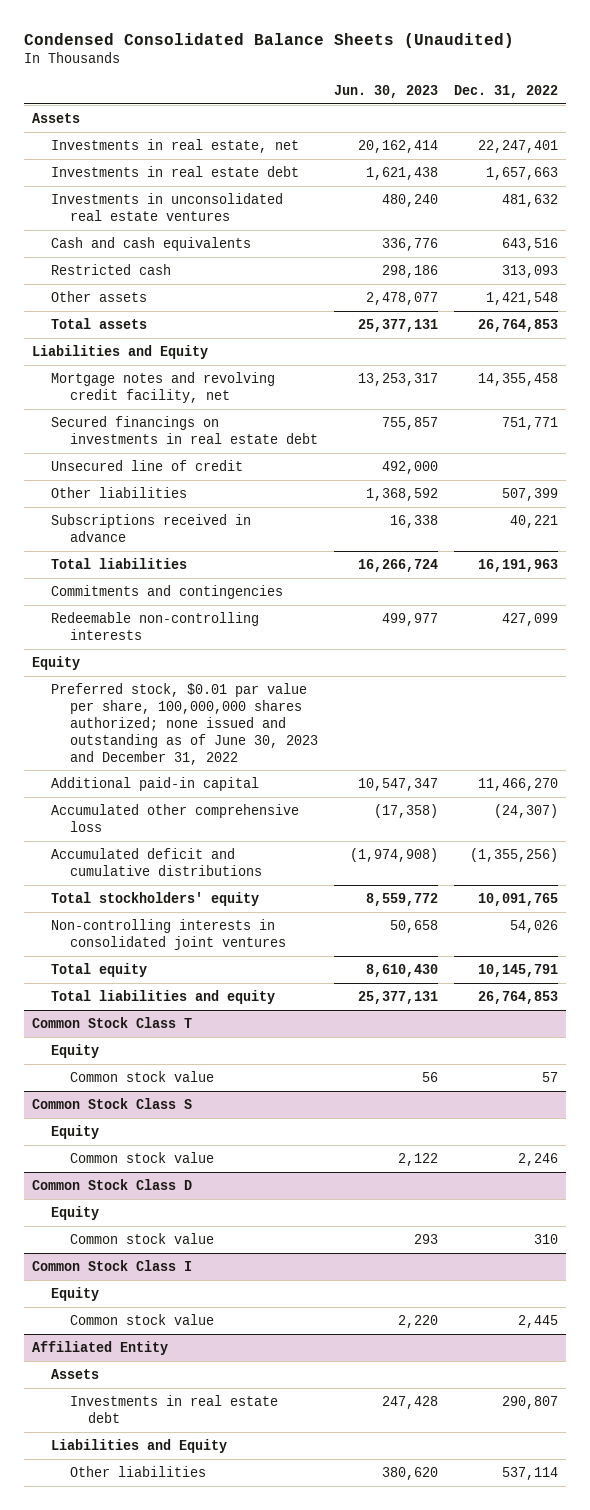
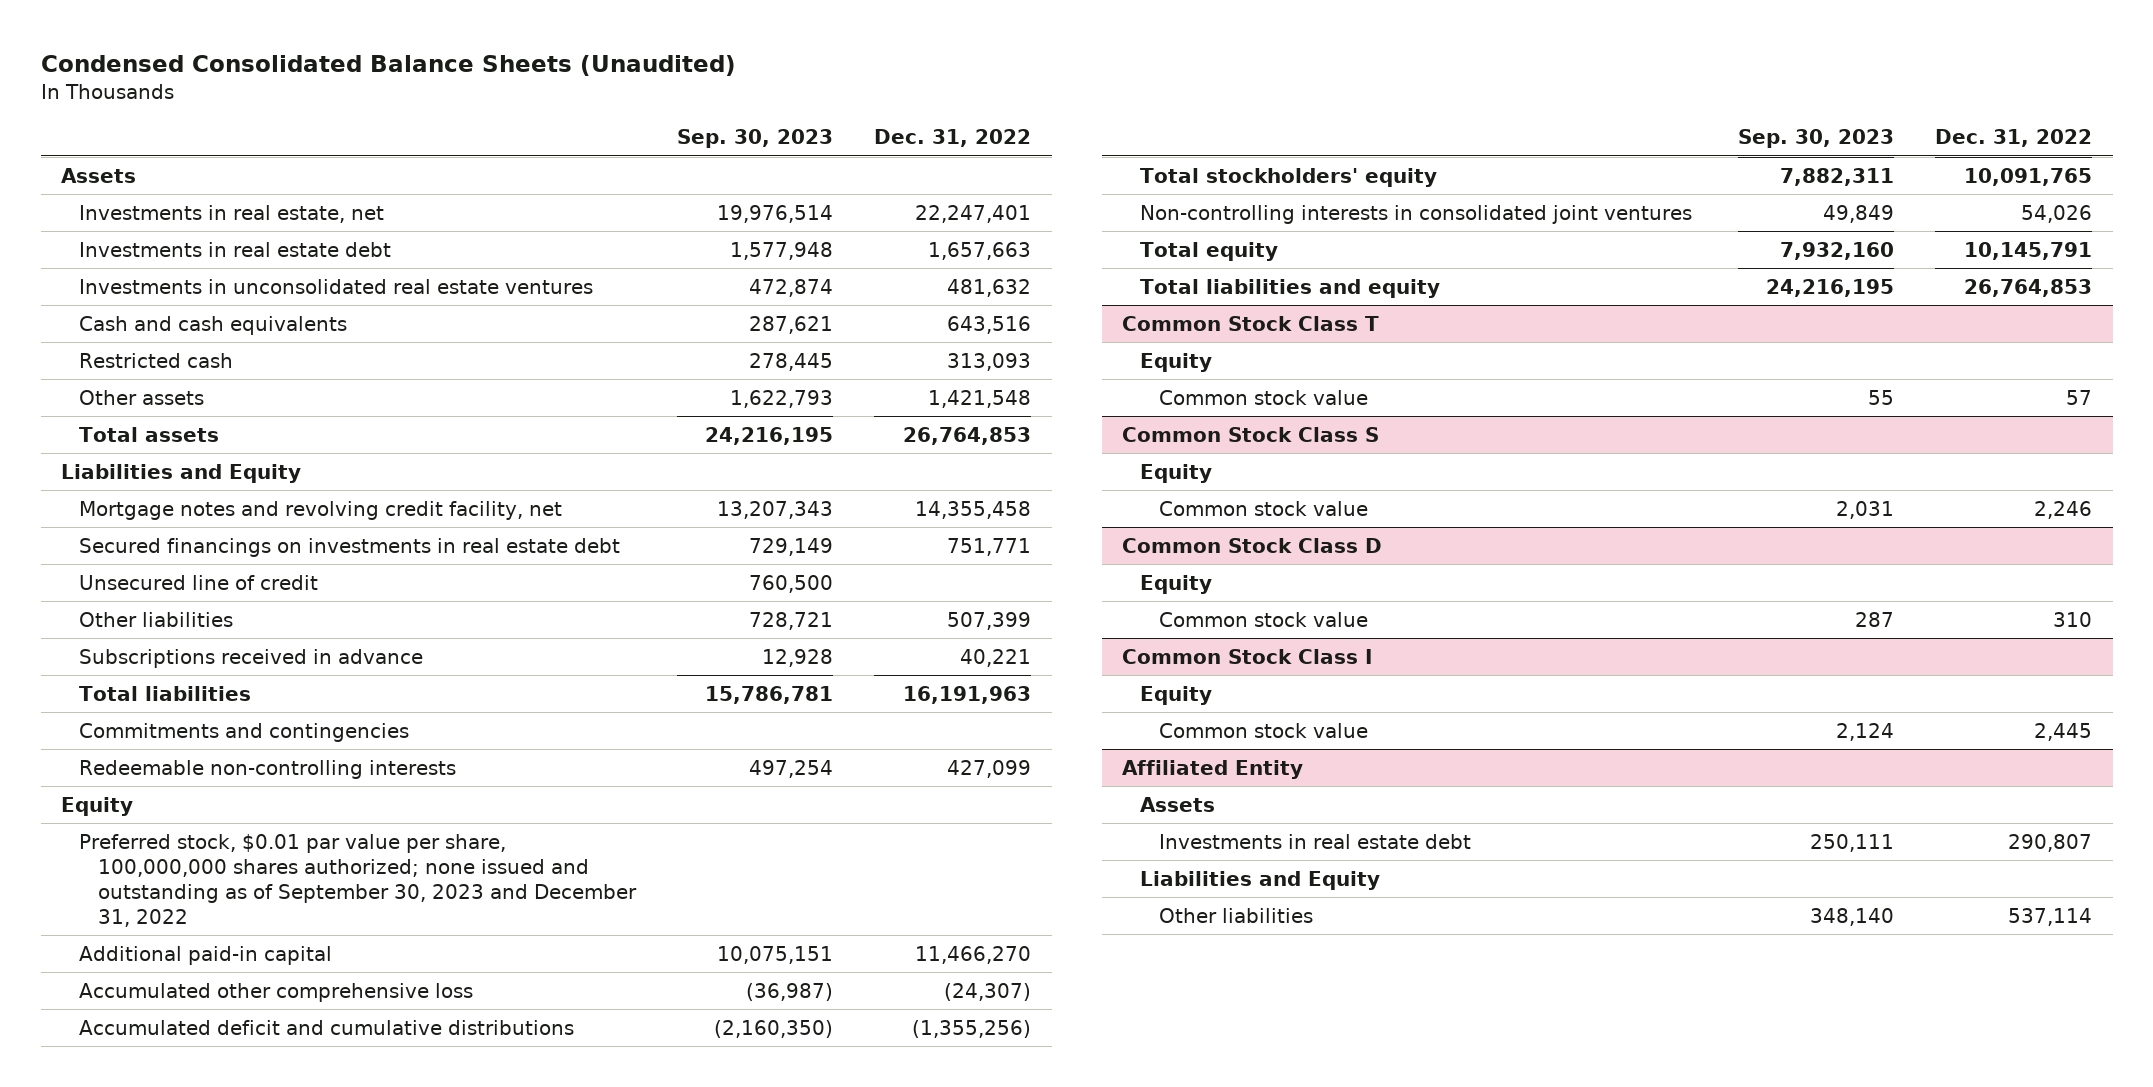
[333,84,438,98] Jun. 30, 2023 -> none
none -> [676,129,833,149] Sep. 30, 2023
[50,682,318,765] Preferred stock, $0.01 par value per share, 100,000,000 shares authorized; none issued and outstanding as of June 30, 2023 and December 31, 2022 -> [79,833,637,927] Preferred stock, $0.01 par value per share, 100,000,000 shares authorized; none issued and outstanding as of September 30, 2023 and December 31, 2022

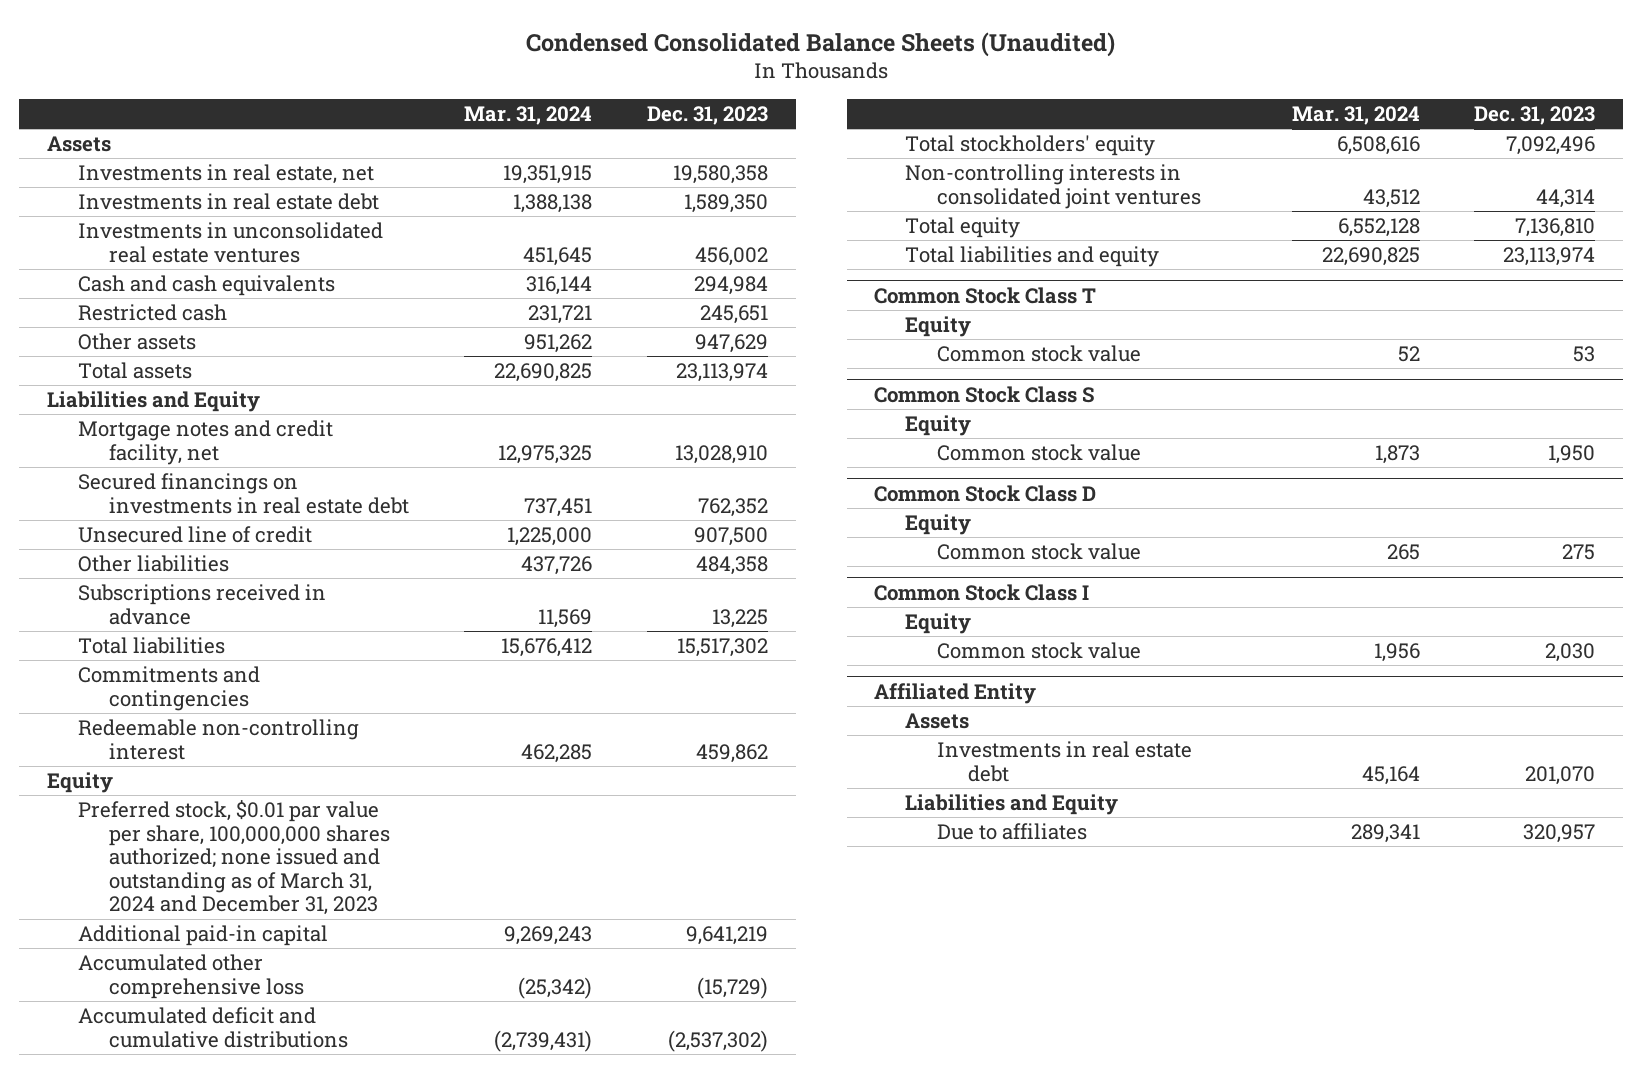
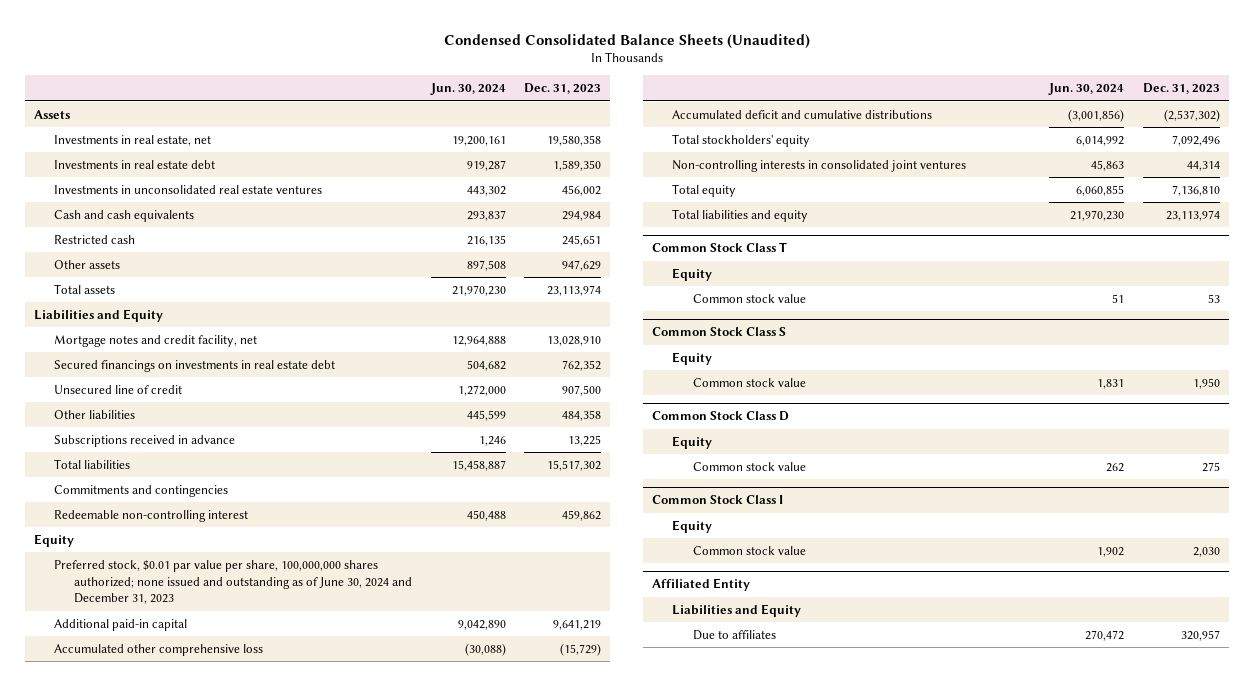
[464,105,593,125] Mar. 31, 2024 -> none
none -> [429,83,506,96] Jun. 30, 2024
[78,799,391,916] Preferred stock, $0.01 par value per share, 100,000,000 shares authorized; none issued and outstanding as of March 31, 2024 and December 31, 2023 -> [54,559,413,605] Preferred stock, $0.01 par value per share, 100,000,000 shares authorized; none issued and outstanding as of June 30, 2024 and December 31, 2023
[905,712,970,729] Assets -> none
[936,740,1192,782] Investments in real estate debt -> none

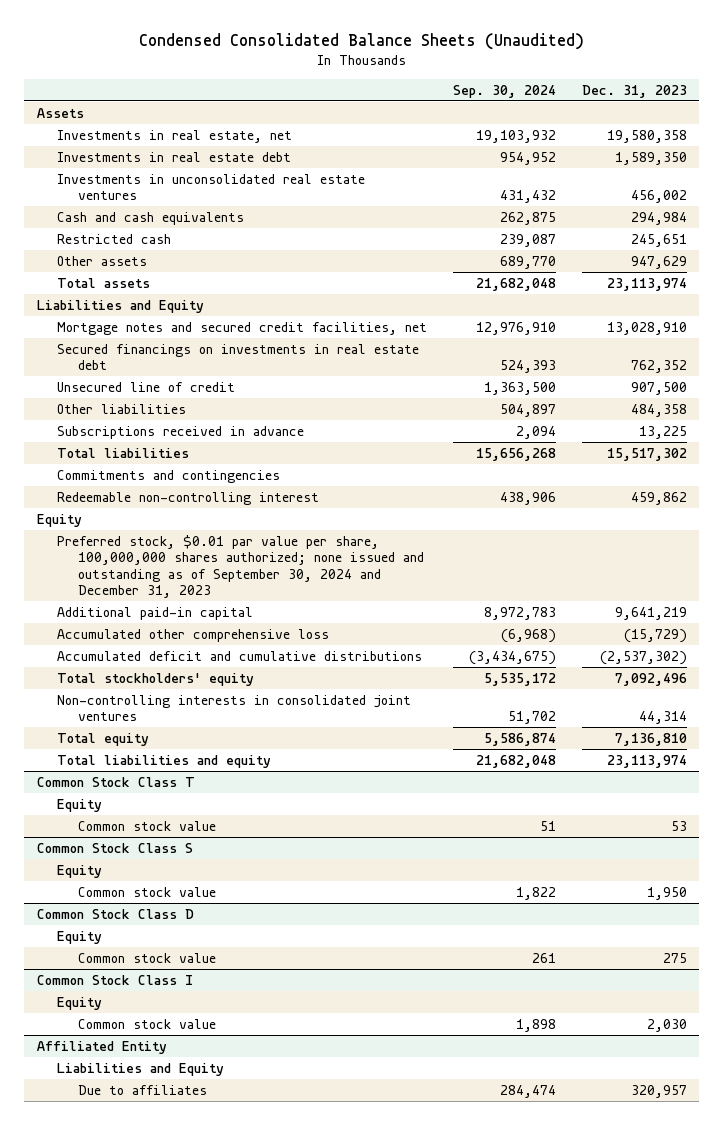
[429,83,506,96] Jun. 30, 2024 -> none
none -> [453,84,557,98] Sep. 30, 2024
[54,334,258,347] Mortgage notes and credit facility, net -> [57,321,428,335] Mortgage notes and secured credit facilities, net
[54,559,413,605] Preferred stock, $0.01 par value per share, 100,000,000 shares authorized; none issued and outstanding as of June 30, 2024 and December 31, 2023 -> [57,534,424,598] Preferred stock, $0.01 par value per share, 100,000,000 shares authorized; none issued and outstanding as of September 30, 2024 and December 31, 2023

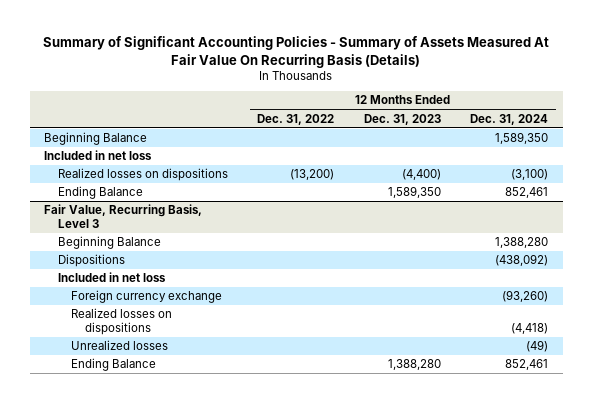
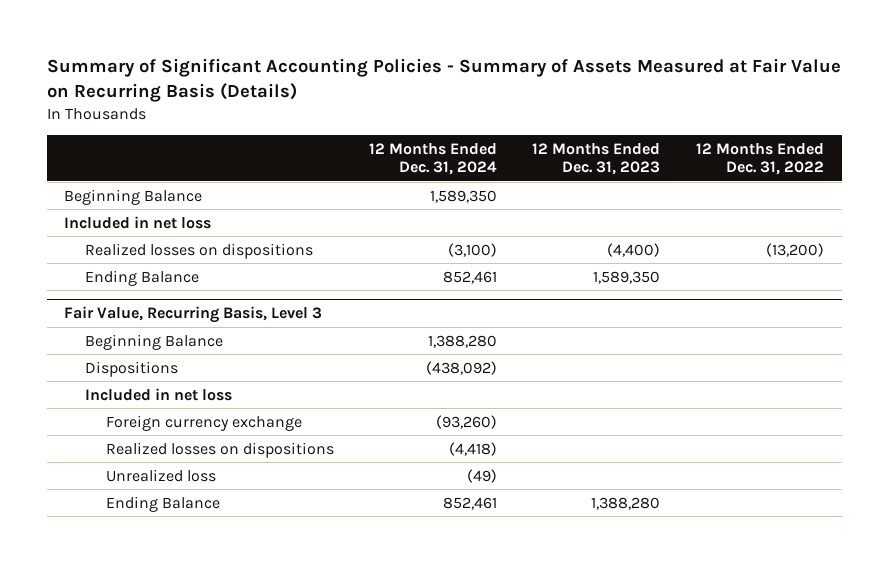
[43,36,550,68] Summary of Significant Accounting Policies - Summary of Assets Measured At Fair Value On Recurring Basis (Details) -> [46,57,841,102] Summary of Significant Accounting Policies - Summary of Assets Measured at Fair Value on Recurring Basis (Details)
[71,340,169,351] Unrealized losses -> [105,468,216,482] Unrealized loss

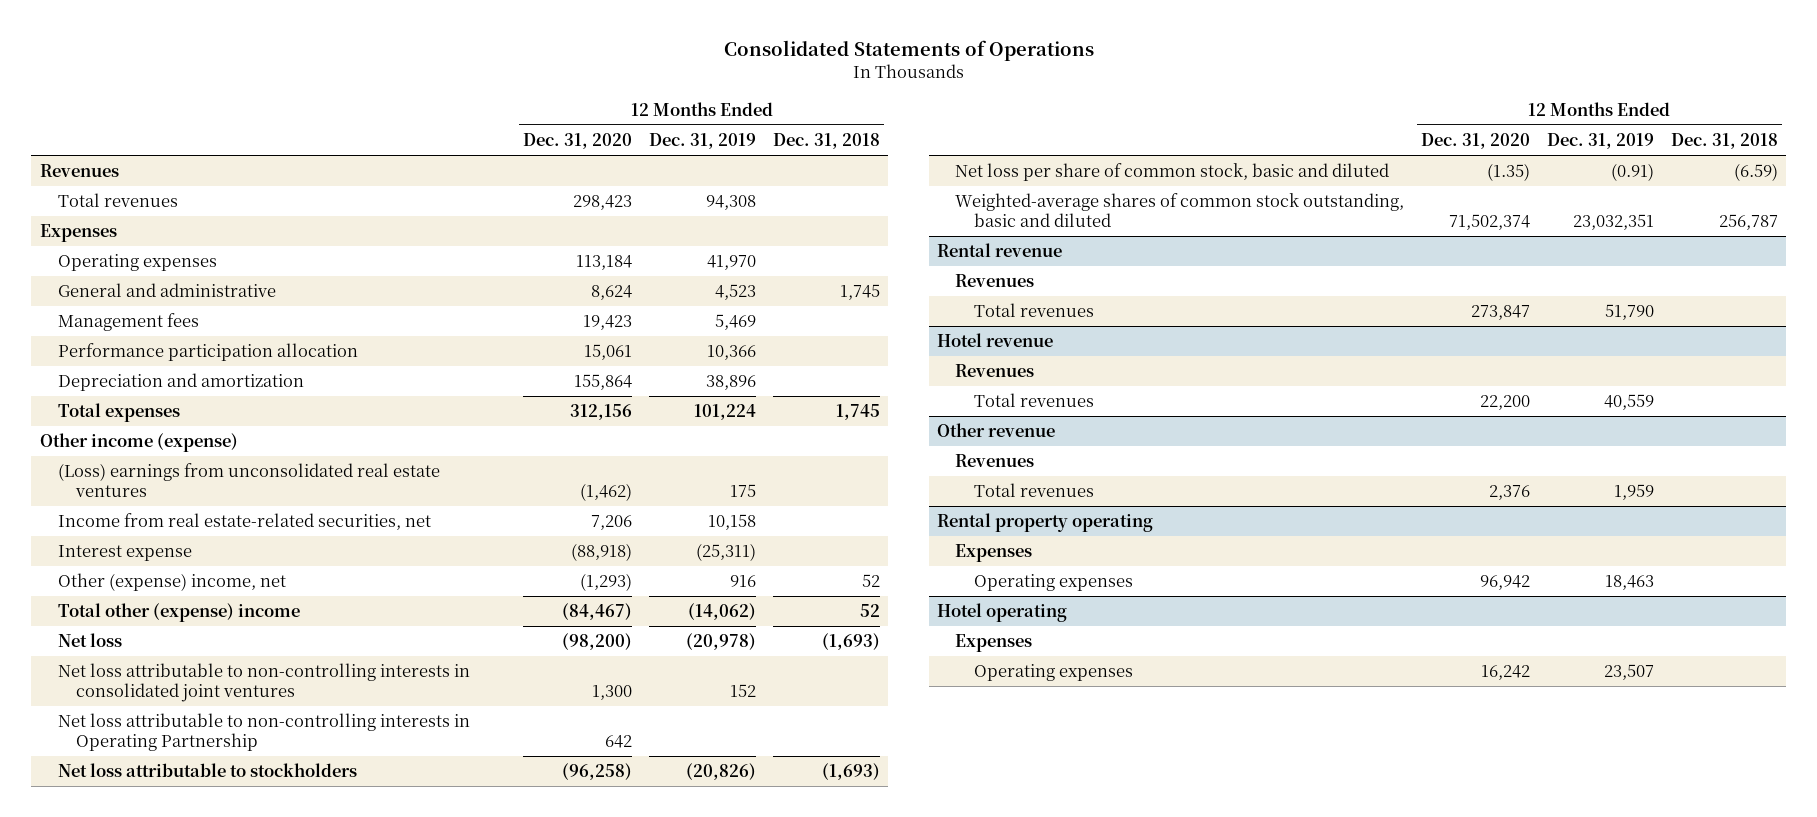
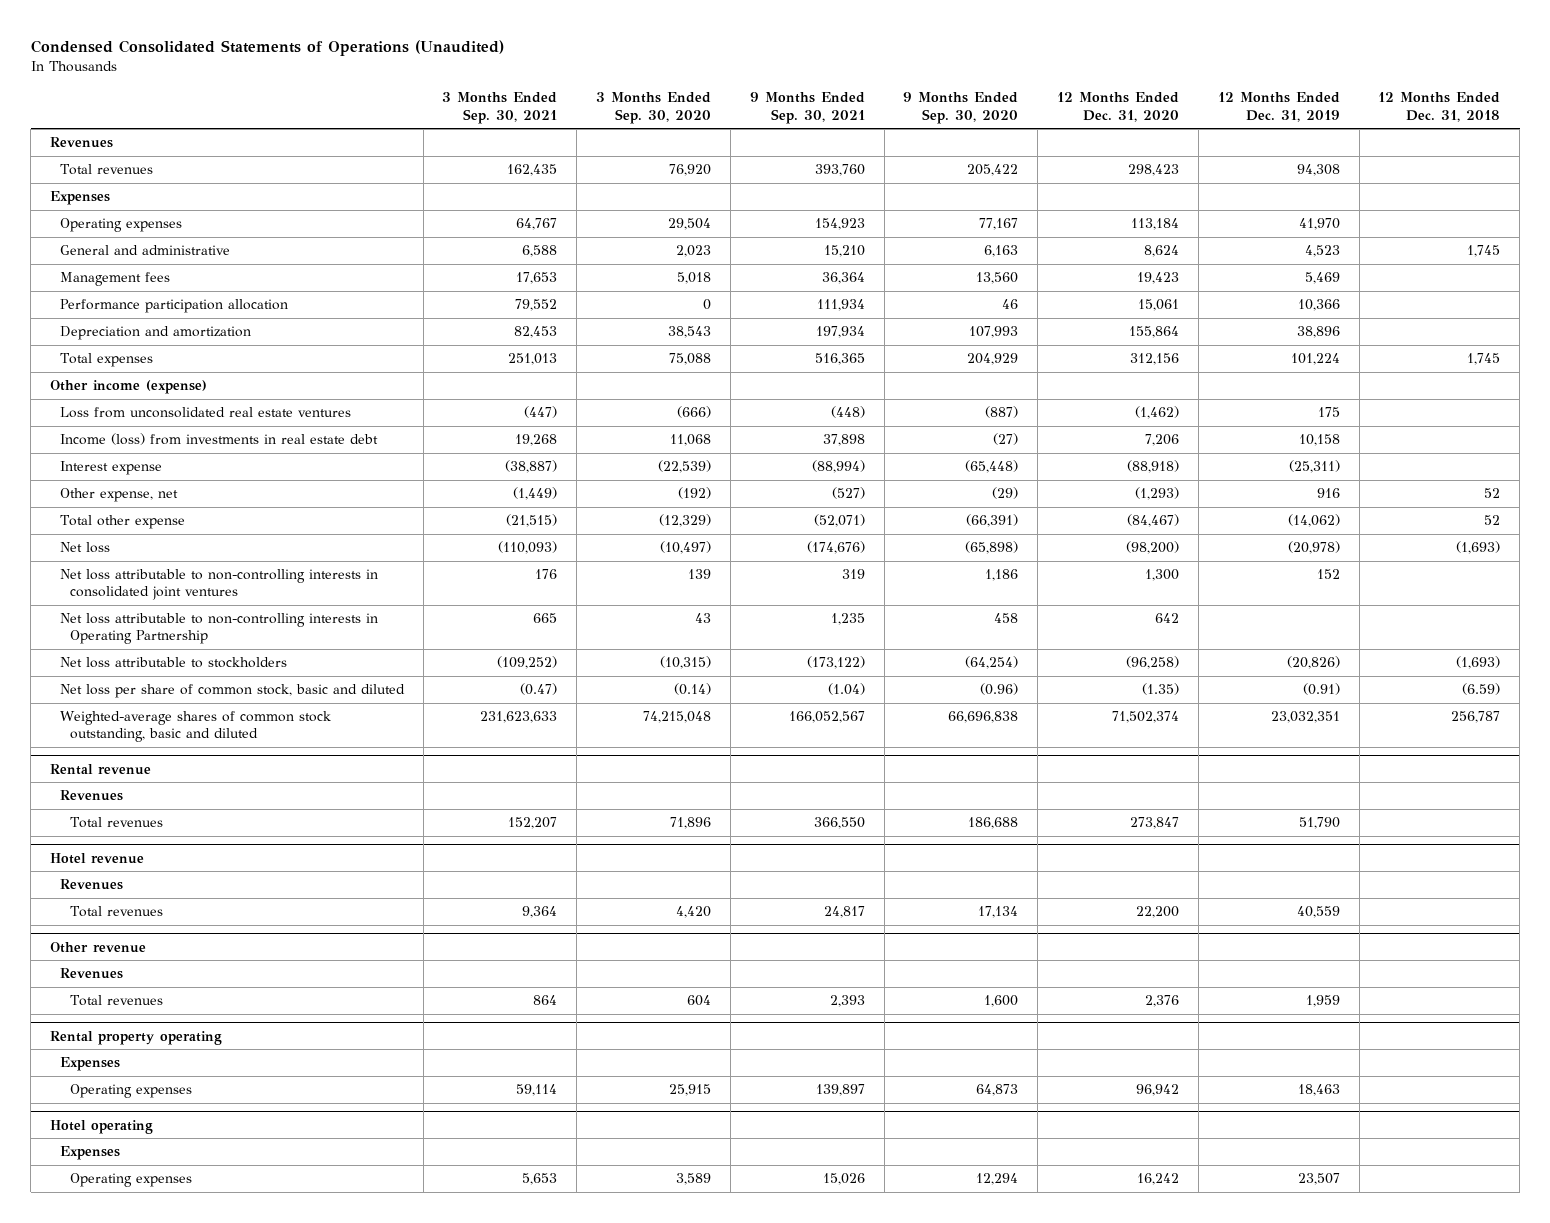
[723,40,1094,62] Consolidated Statements of Operations -> [30,39,504,56] Condensed Consolidated Statements of Operations (Unaudited)
none -> [442,92,558,124] 3 Months Ended Sep. 30, 2021
none -> [596,92,712,124] 3 Months Ended Sep. 30, 2020
none -> [749,92,865,124] 9 Months Ended Sep. 30, 2021
none -> [903,92,1019,124] 9 Months Ended Sep. 30, 2020
[57,463,440,497] (Loss) earnings from unconsolidated real estate ventures -> [59,407,351,419] Loss from unconsolidated real estate ventures
[57,513,431,531] Income from real estate-related securities, net -> [59,433,378,446] Income (loss) from investments in real estate debt
[57,573,286,592] Other (expense) income, net -> [59,488,178,503] Other expense, net
[57,603,300,623] Total other (expense) income -> [59,515,185,530] Total other expense

